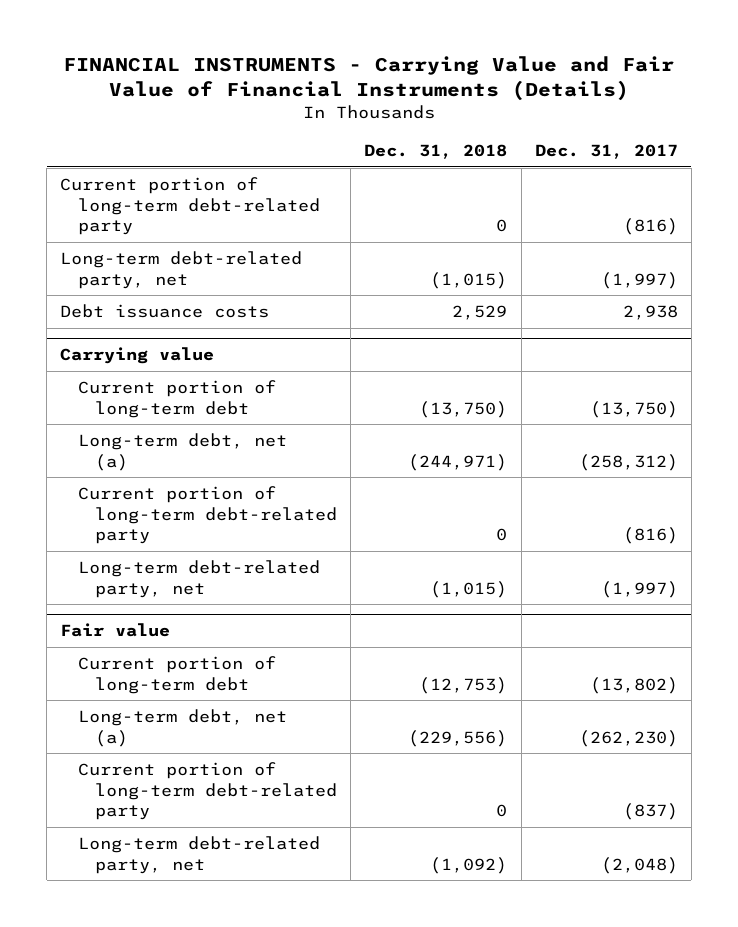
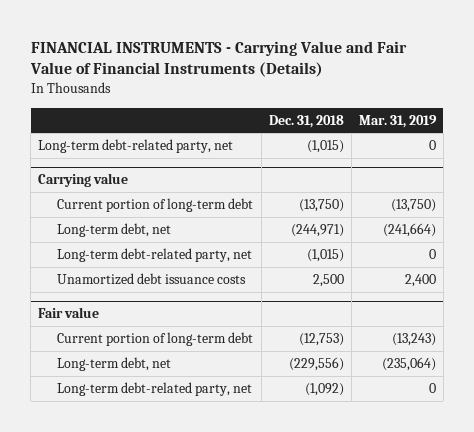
[534,143,678,159] Dec. 31, 2017 -> none
none -> [358,114,437,128] Mar. 31, 2019
[60,177,320,235] Current portion of long-term debt-related party -> none
[60,304,270,319] Debt issuance costs -> none
[77,486,338,544] Current portion of long-term debt-related party -> none
[77,433,287,471] Long-term debt, net (a) -> [57,223,172,238] Long-term debt, net
none -> [57,273,247,286] Unamortized debt issuance costs
[77,762,338,820] Current portion of long-term debt-related party -> none
[77,709,287,747] Long-term debt, net (a) -> [57,357,172,372] Long-term debt, net

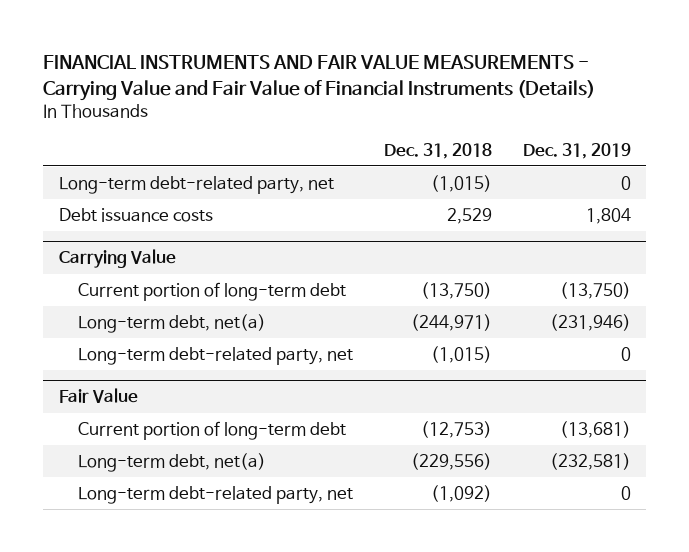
[29,40,407,78] FINANCIAL INSTRUMENTS - Carrying Value and Fair Value of Financial Instruments (Details) -> [43,55,596,101] FINANCIAL INSTRUMENTS AND FAIR VALUE MEASUREMENTS - Carrying Value and Fair Value of Financial Instruments (Details)
[358,114,437,128] Mar. 31, 2019 -> none
none -> [522,142,631,159] Dec. 31, 2019
none -> [58,207,213,222] Debt issuance costs
[38,173,129,188] Carrying value -> [58,249,176,269] Carrying Value
[57,223,172,238] Long-term debt, net -> [78,313,267,333] Long-term debt, net(a)
[57,273,247,286] Unamortized debt issuance costs -> none
[38,307,100,319] Fair value -> [58,388,138,404] Fair Value
[57,357,172,372] Long-term debt, net -> [78,452,267,472] Long-term debt, net(a)

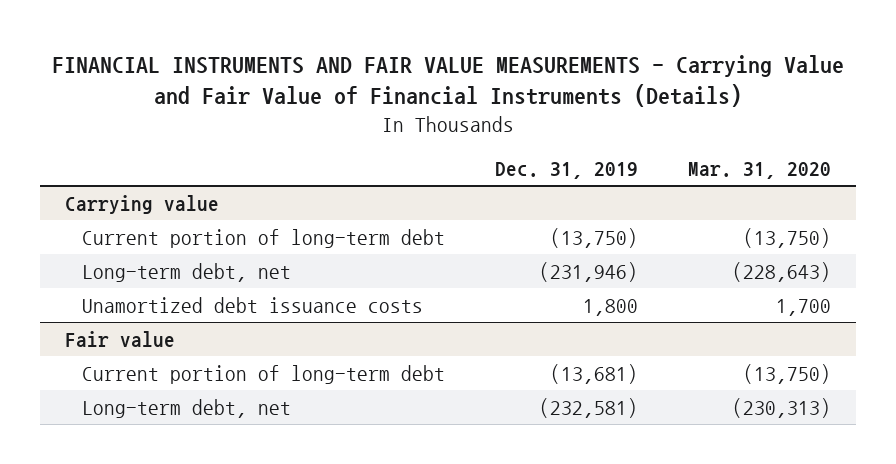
[383,142,492,159] Dec. 31, 2018 -> none
none -> [687,161,831,179] Mar. 31, 2020
[58,175,334,194] Long-term debt-related party, net -> none
[58,207,213,222] Debt issuance costs -> none
[58,249,176,269] Carrying Value -> [65,194,220,214] Carrying value
[78,346,354,365] Long-term debt-related party, net -> none
[78,313,267,333] Long-term debt, net(a) -> [81,262,291,282] Long-term debt, net
none -> [81,296,423,313] Unamortized debt issuance costs
[58,388,138,404] Fair Value -> [65,330,176,347] Fair value
[78,485,354,504] Long-term debt-related party, net -> none
[78,452,267,472] Long-term debt, net(a) -> [81,398,291,418] Long-term debt, net

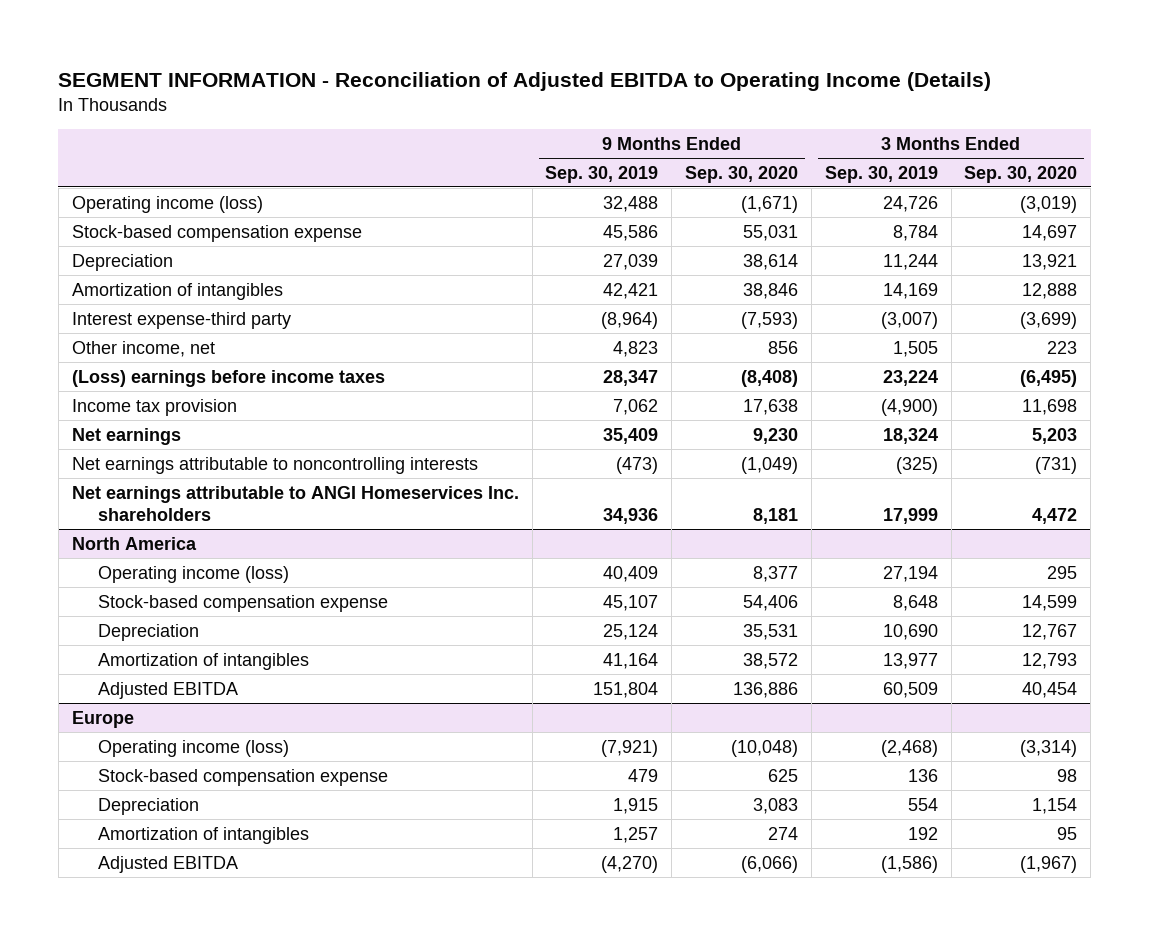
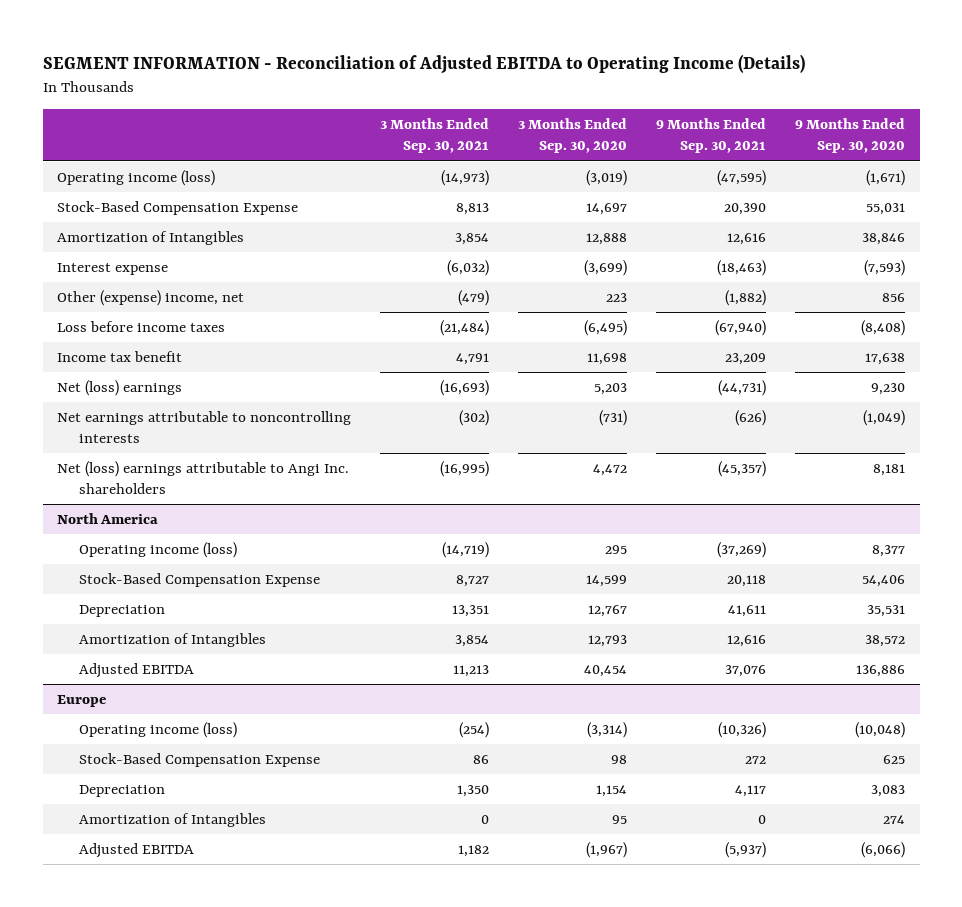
[545,165,659,183] Sep. 30, 2019 -> none
[824,165,938,183] Sep. 30, 2019 -> none
none -> [380,117,490,154] 3 Months Ended Sep. 30, 2021
none -> [656,117,767,154] 9 Months Ended Sep. 30, 2021
[71,253,173,271] Depreciation -> none
[71,224,362,242] Stock-based compensation expense -> [57,200,299,215] Stock-Based Compensation Expense
[71,282,283,300] Amortization of intangibles -> [57,230,245,245] Amortization of Intangibles
[71,311,291,329] Interest expense-third party -> [57,262,169,275] Interest expense
[71,340,215,357] Other income, net -> [57,289,245,306] Other (expense) income, net
[71,369,385,387] (Loss) earnings before income taxes -> [57,320,226,332] Loss before income taxes
[71,398,237,416] Income tax provision -> [57,350,183,362] Income tax benefit
[71,427,181,445] Net earnings -> [57,379,183,396] Net (loss) earnings
[71,485,519,522] Net earnings attributable to ANGI Homeservices Inc. shareholders -> [57,460,350,495] Net (loss) earnings attributable to Angi Inc. shareholders
[98,594,389,612] Stock-based compensation expense -> [79,572,321,587] Stock-Based Compensation Expense
[98,652,310,670] Amortization of intangibles -> [79,632,267,647] Amortization of Intangibles
[98,768,389,786] Stock-based compensation expense -> [79,752,321,767] Stock-Based Compensation Expense
[98,826,310,844] Amortization of intangibles -> [79,812,267,827] Amortization of Intangibles

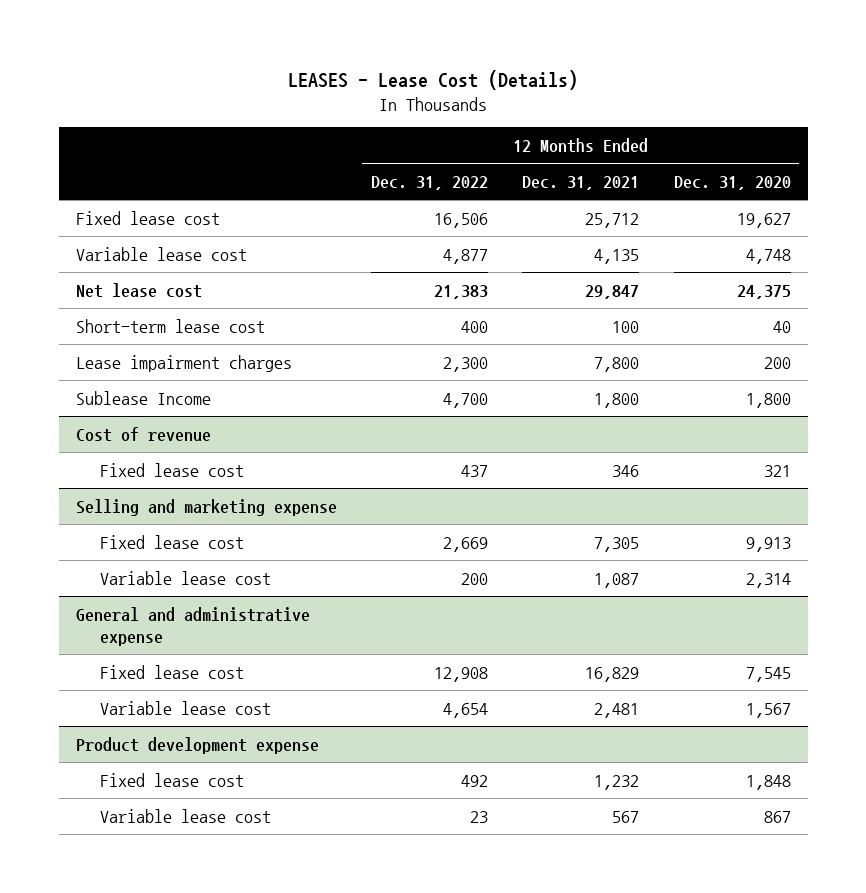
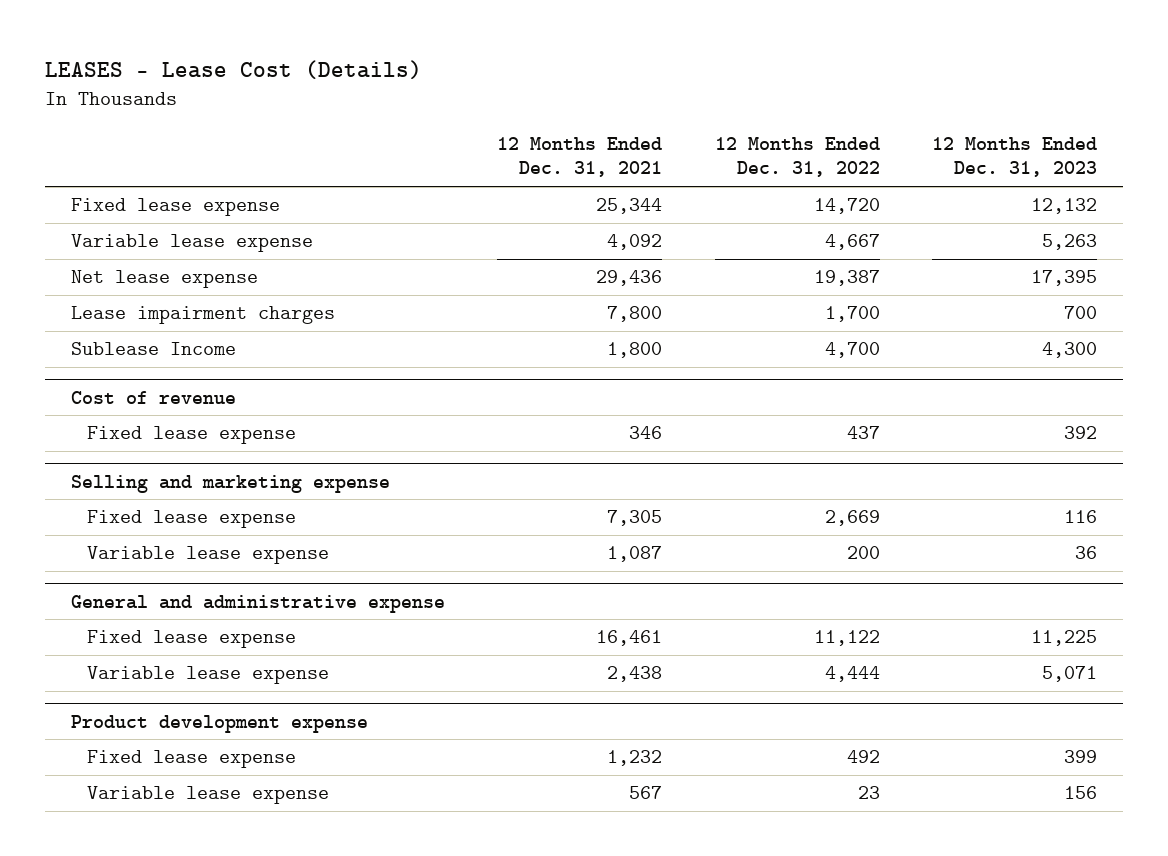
[673,175,791,190] Dec. 31, 2020 -> none
none -> [932,136,1098,178] 12 Months Ended Dec. 31, 2023
[75,318,265,333] Short-term lease cost -> none
[75,210,220,225] Fixed lease cost -> [71,198,281,217] Fixed lease expense
[434,212,489,228] 16,506 -> [813,198,880,215] 14,720
[585,212,640,228] 25,712 -> [596,198,663,215] 25,344
[75,246,247,261] Variable lease cost -> [71,234,314,253] Variable lease expense
[443,248,489,264] 4,877 -> [824,234,880,251] 4,667
[594,248,640,264] 4,135 -> [607,234,663,251] 4,092
[75,282,202,298] Net lease cost -> [71,270,259,289] Net lease expense
[434,284,489,299] 21,383 -> [813,270,880,287] 19,387
[585,284,640,299] 29,847 -> [596,270,663,287] 29,436
[443,356,489,372] 2,300 -> [824,306,880,323] 1,700
[99,462,244,477] Fixed lease cost -> [86,426,296,445] Fixed lease expense
[99,534,244,549] Fixed lease cost -> [86,510,296,529] Fixed lease expense
[99,570,271,585] Variable lease cost -> [86,546,329,565] Variable lease expense
[99,664,244,679] Fixed lease cost -> [86,630,296,649] Fixed lease expense
[434,666,489,682] 12,908 -> [813,630,880,647] 11,122
[585,666,640,682] 16,829 -> [596,630,663,647] 16,461
[99,700,271,715] Variable lease cost -> [86,666,329,685] Variable lease expense
[443,702,489,718] 4,654 -> [824,666,880,683] 4,444
[594,702,640,718] 2,481 -> [607,666,663,683] 2,438
[99,772,244,787] Fixed lease cost -> [86,750,296,769] Fixed lease expense
[99,808,271,823] Variable lease cost -> [86,786,329,805] Variable lease expense

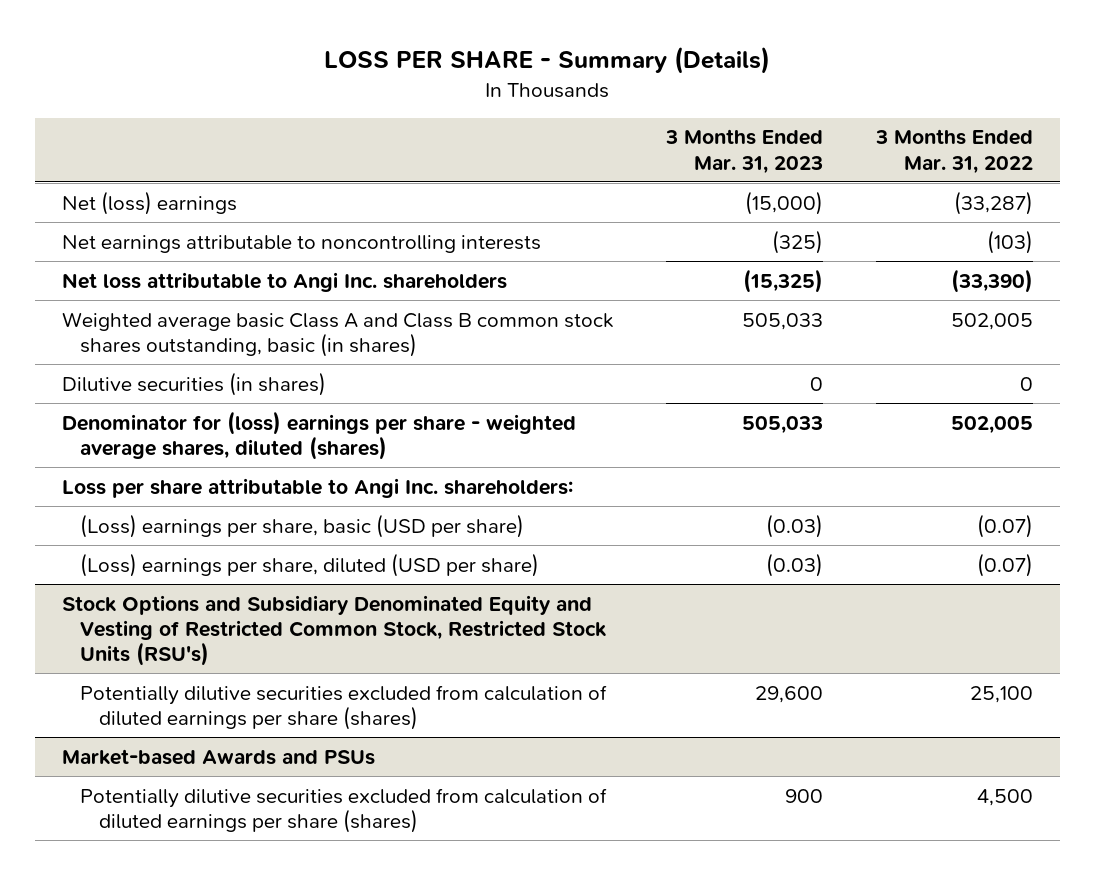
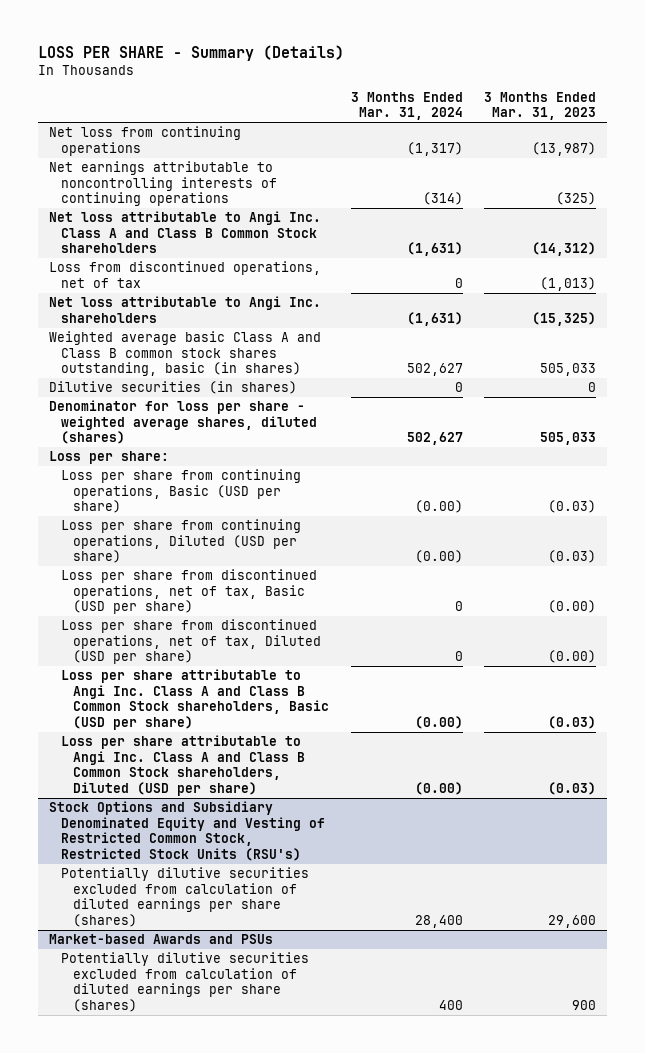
[875,129,1034,174] 3 Months Ended Mar. 31, 2022 -> none
none -> [350,91,463,121] 3 Months Ended Mar. 31, 2024
[61,190,237,215] Net (loss) earnings -> [48,126,241,156] Net loss from continuing operations
[744,190,823,215] (15,000) -> [532,141,597,156] (13,987)
[61,234,541,253] Net earnings attributable to noncontrolling interests -> [48,161,278,207] Net earnings attributable to noncontrolling interests of continuing operations
none -> [48,211,321,254] Net loss attributable to Angi Inc. Class A and Class B Common Stock shareholders
none -> [48,261,321,288] Loss from discontinued operations, net of tax
[61,410,576,460] Denominator for (loss) earnings per share - weighted average shares, diluted (shares) -> [48,400,318,445] Denominator for loss per share - weighted average shares, diluted (shares)
[61,477,573,498] Loss per share attributable to Angi Inc. shareholders: -> [48,451,169,465] Loss per share:
none -> [61,469,302,514] Loss per share from continuing operations, Basic (USD per share)
none -> [61,519,302,564] Loss per share from continuing operations, Diluted (USD per share)
none -> [61,569,318,615] Loss per share from discontinued operations, net of tax, Basic (USD per share)
none -> [61,619,322,665] Loss per share from discontinued operations, net of tax, Diluted (USD per share)
[80,513,525,538] (Loss) earnings per share, basic (USD per share) -> [61,669,330,730] Loss per share attributable to Angi Inc. Class A and Class B Common Stock shareholders, Basic (USD per share)
[80,552,540,577] (Loss) earnings per share, diluted (USD per share) -> [61,735,306,796] Loss per share attributable to Angi Inc. Class A and Class B Common Stock shareholders, Diluted (USD per share)

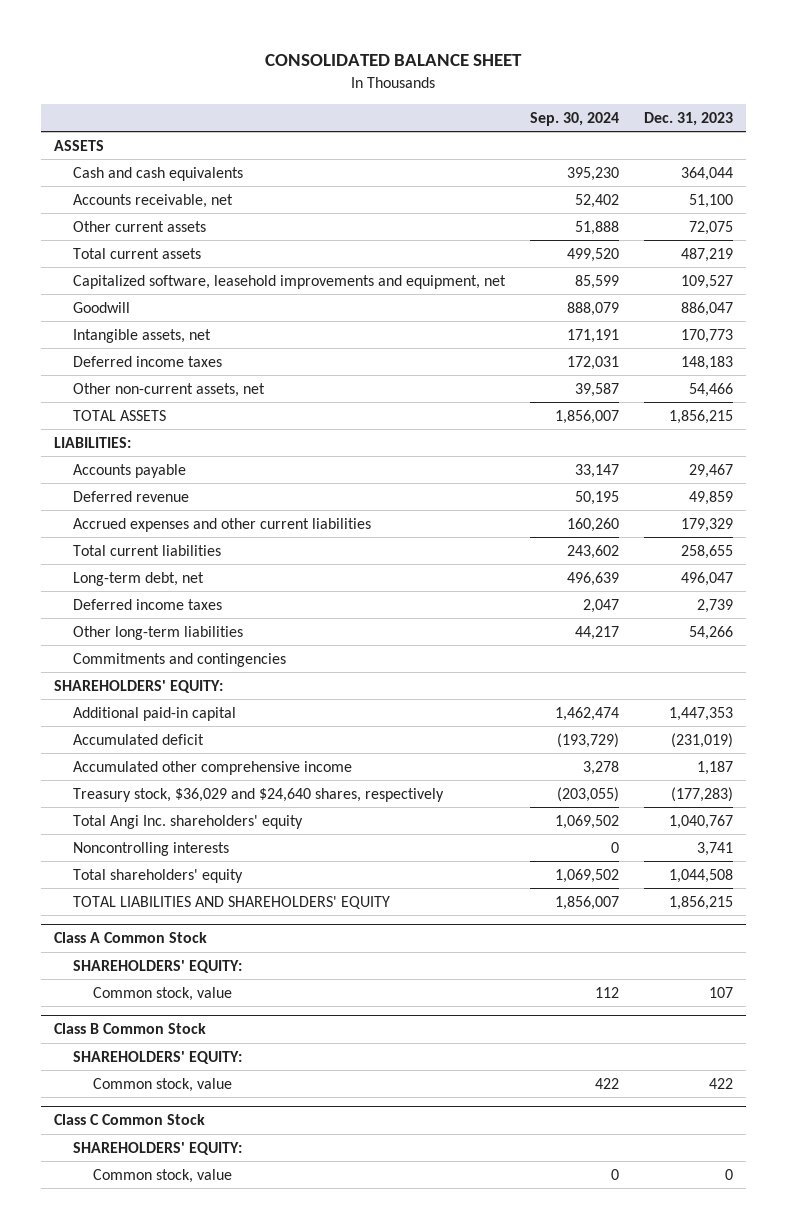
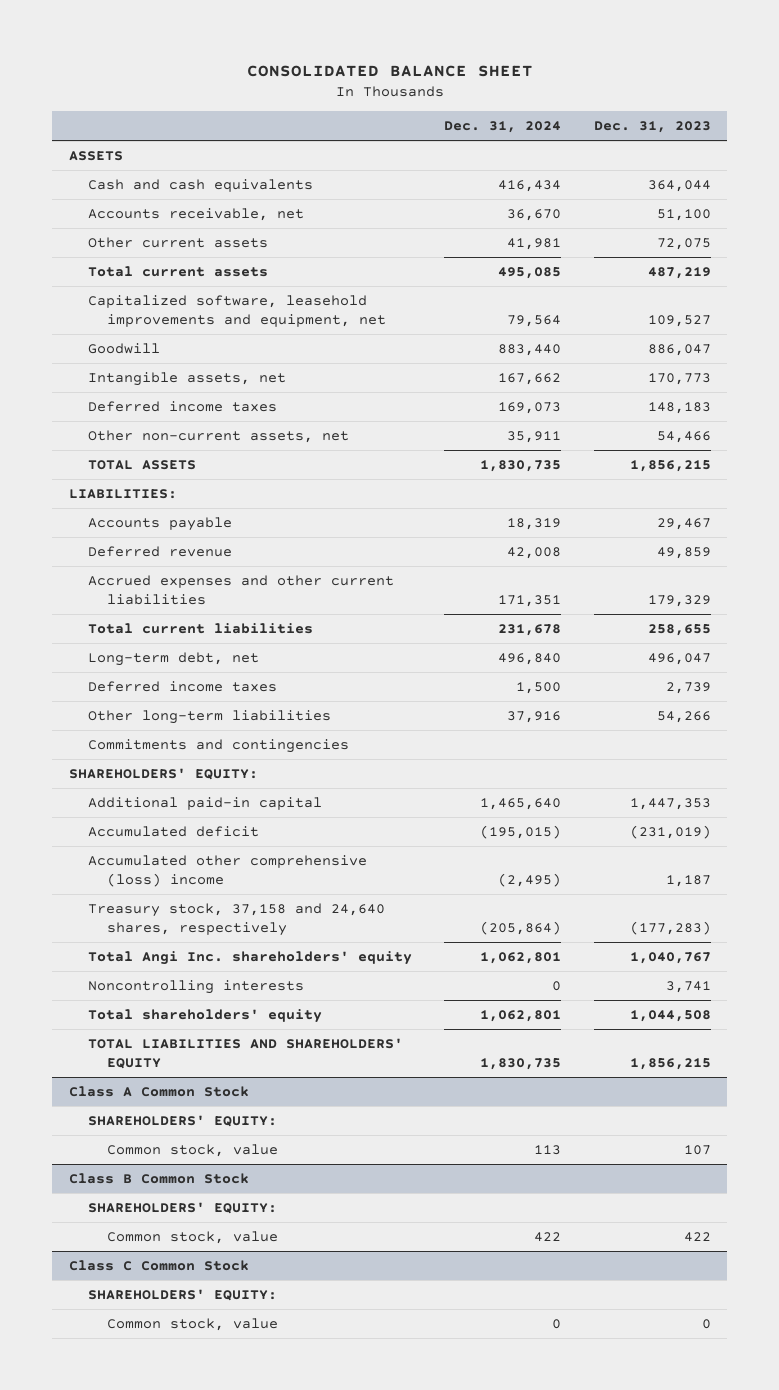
[530,111,620,126] Sep. 30, 2024 -> none
none -> [444,121,562,134] Dec. 31, 2024
[73,760,353,775] Accumulated other comprehensive income -> [87,854,367,887] Accumulated other comprehensive (loss) income
[73,787,445,802] Treasury stock, $36,029 and $24,640 shares, respectively -> [87,902,385,936] Treasury stock, 37,158 and 24,640 shares, respectively

